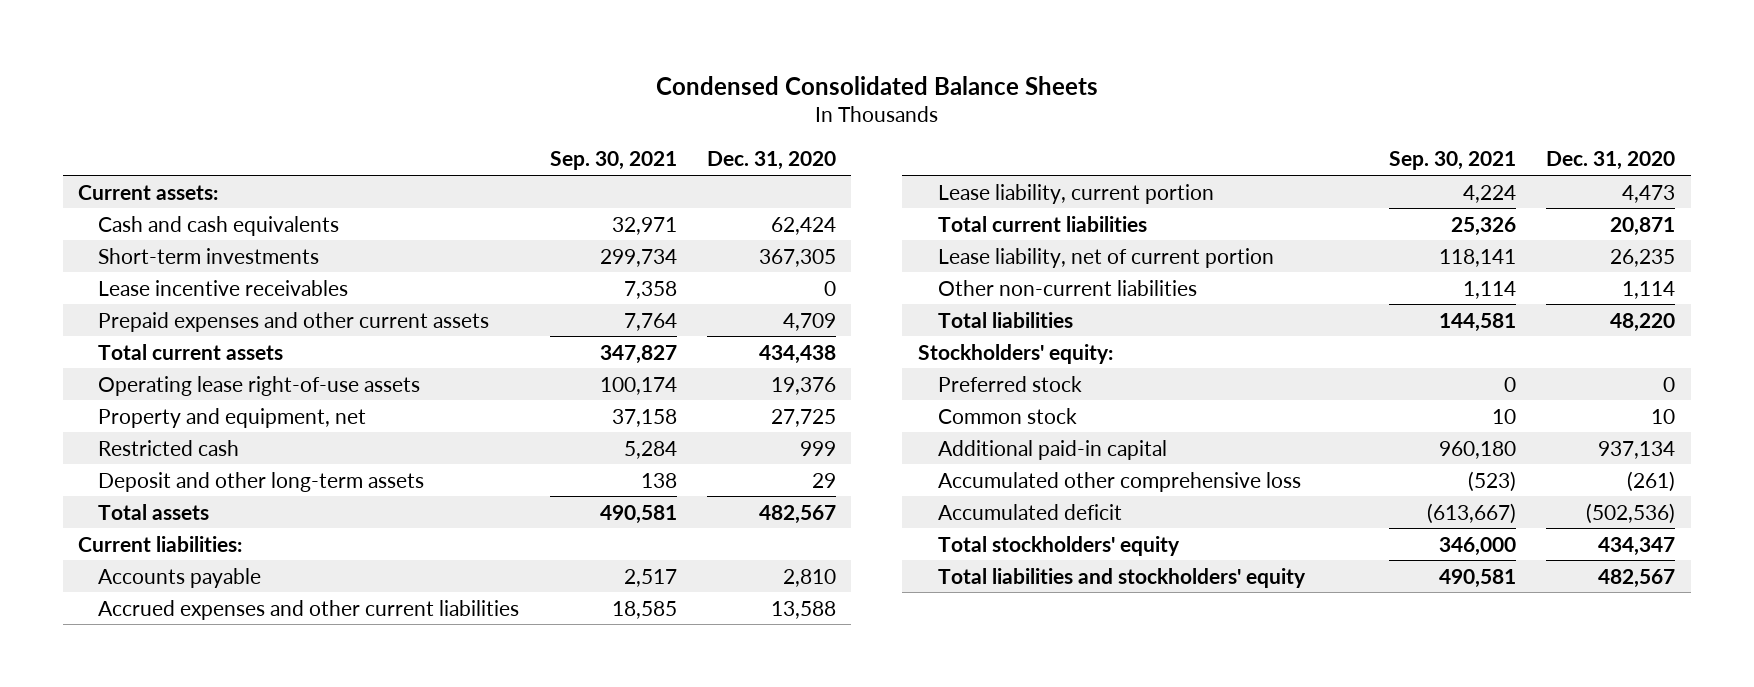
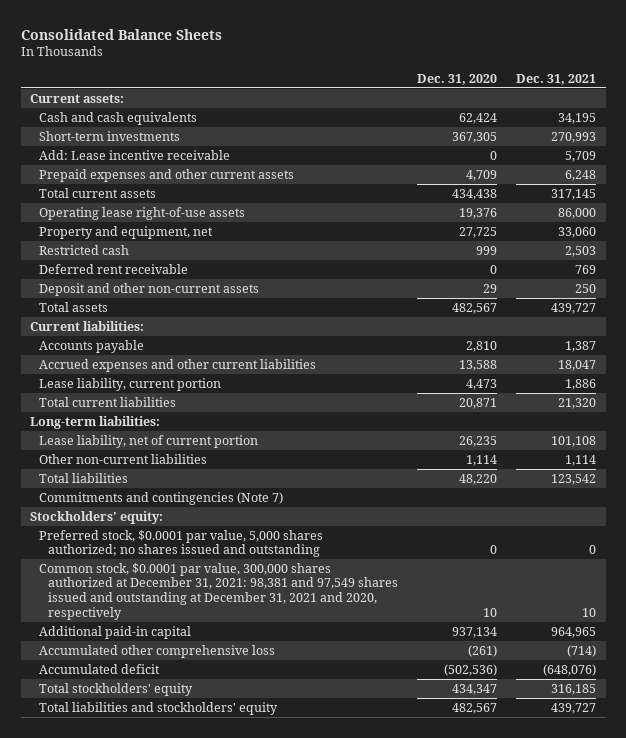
[655,75,1098,95] Condensed Consolidated Balance Sheets -> [20,28,222,40] Consolidated Balance Sheets
[549,151,677,171] Sep. 30, 2021 -> none
none -> [516,73,597,85] Dec. 31, 2021
[98,279,349,296] Lease incentive receivables -> [39,149,231,160] Add: Lease incentive receivable
none -> [39,263,189,274] Deferred rent receivable
[98,471,425,492] Deposit and other long-term assets -> [39,282,260,296] Deposit and other non-current assets
none -> [30,415,161,429] Long-term liabilities:
none -> [39,491,284,505] Commitments and contingencies (Note 7)
[937,375,1082,392] Preferred stock -> [39,529,324,558] Preferred stock, $0.0001 par value, 5,000 shares authorized; no shares issued and outstanding
[937,407,1077,424] Common stock -> [39,562,399,620] Common stock, $0.0001 par value, 300,000 shares authorized at December 31, 2021: 98,381 and 97,549 shares issued and outstanding at December 31, 2021 and 2020, respectively

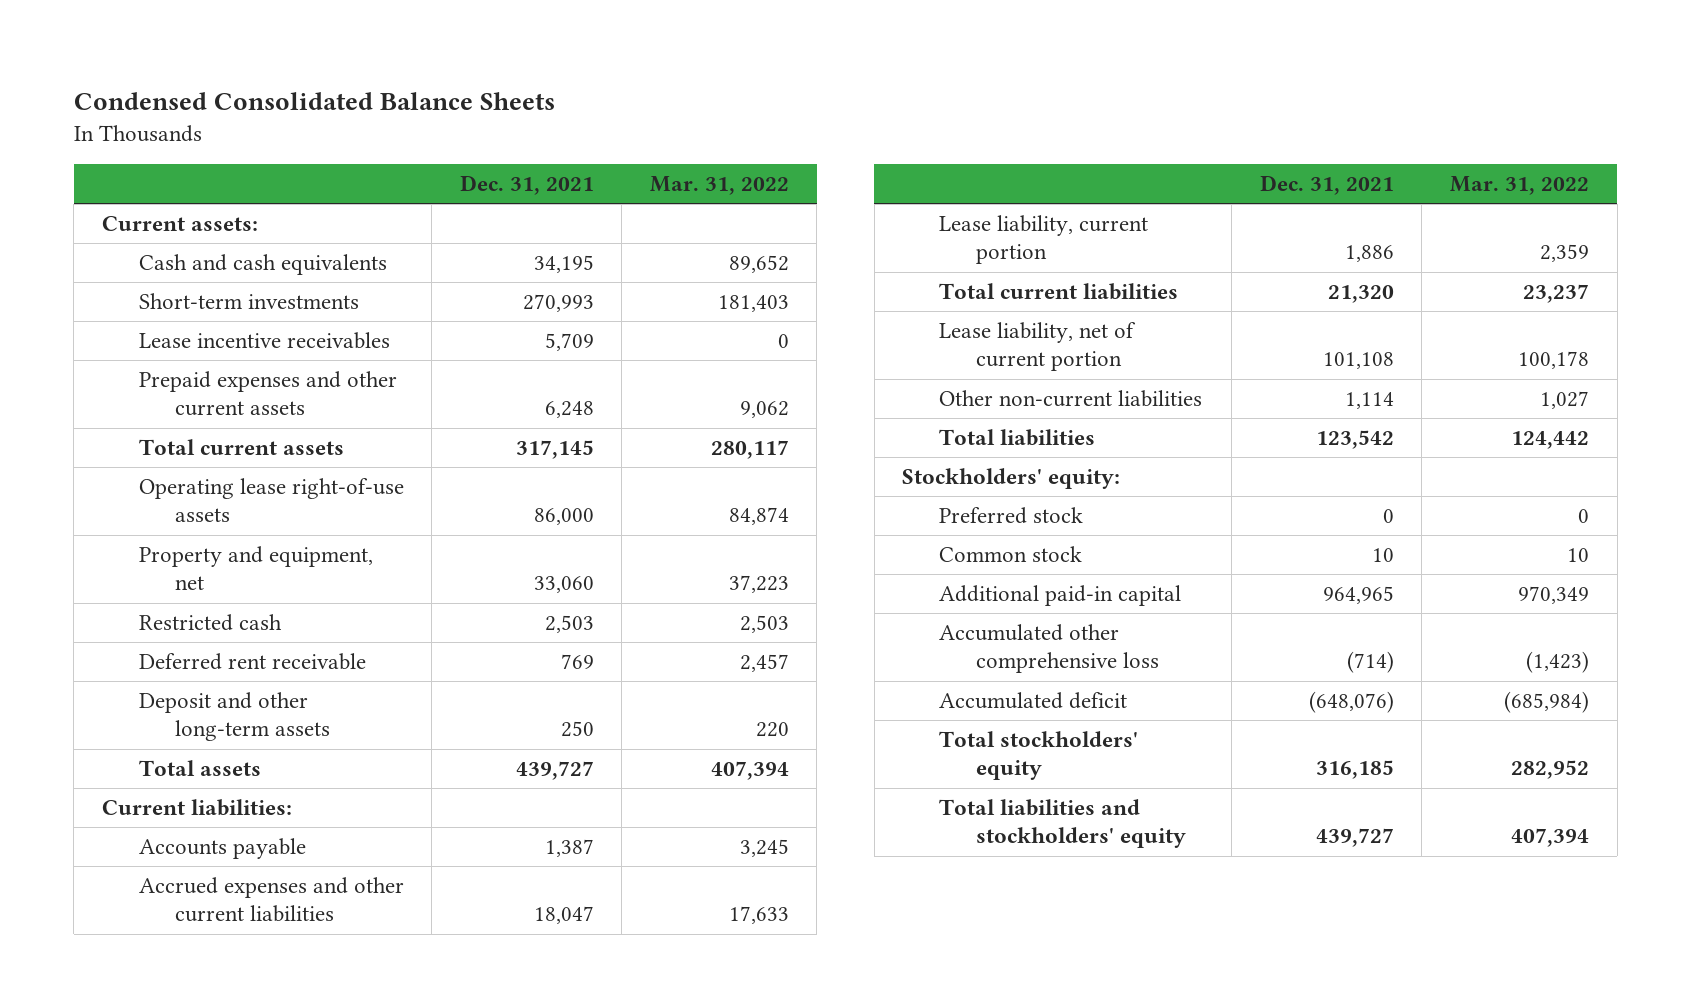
[20,28,222,40] Consolidated Balance Sheets -> [73,91,555,110] Condensed Consolidated Balance Sheets
[417,73,498,85] Dec. 31, 2020 -> none
none -> [649,176,789,196] Mar. 31, 2022
[39,149,231,160] Add: Lease incentive receivable -> [138,332,390,350] Lease incentive receivables
[39,282,260,296] Deposit and other non-current assets -> [138,692,331,742] Deposit and other long-term assets
[30,415,161,429] Long-term liabilities: -> none
[39,491,284,505] Commitments and contingencies (Note 7) -> none
[39,529,324,558] Preferred stock, $0.0001 par value, 5,000 shares authorized; no shares issued and outstanding -> [938,507,1083,525] Preferred stock
[39,562,399,620] Common stock, $0.0001 par value, 300,000 shares authorized at December 31, 2021: 98,381 and 97,549 shares issued and outstanding at December 31, 2021 and 2020, respectively -> [938,546,1082,563] Common stock

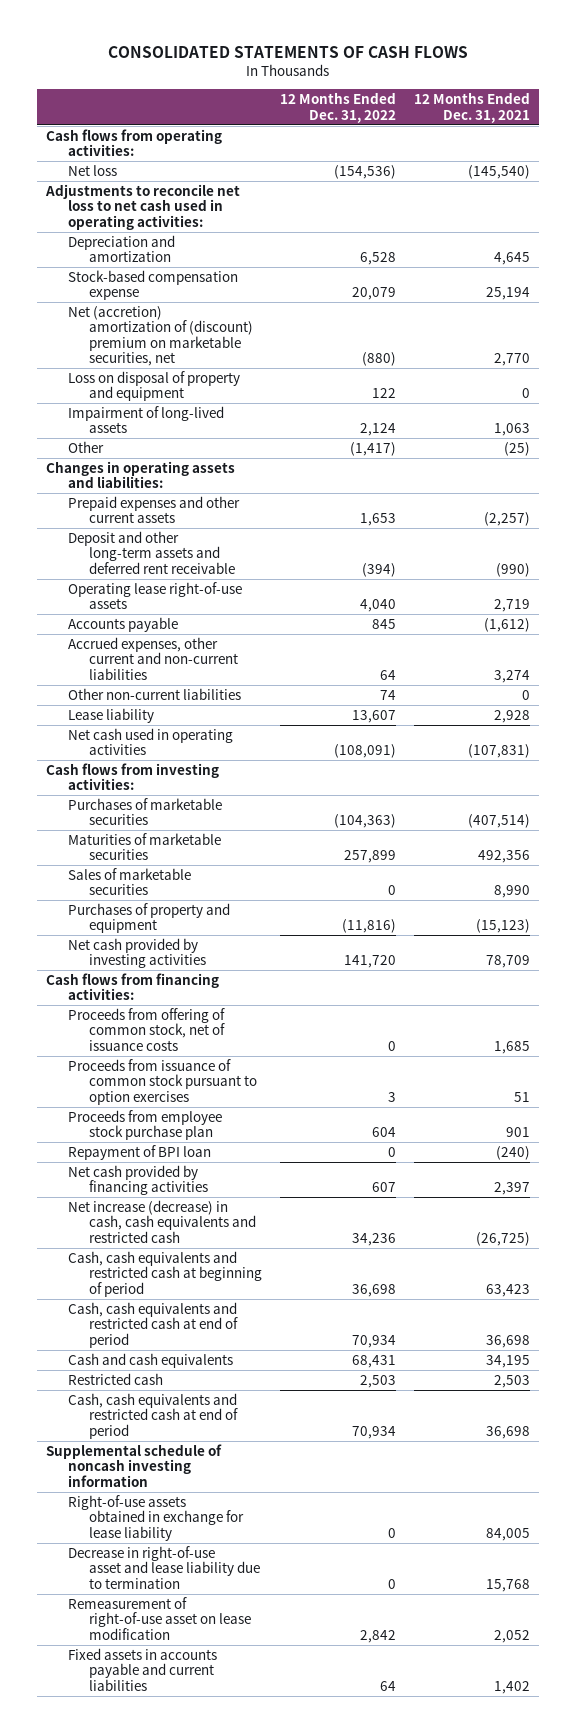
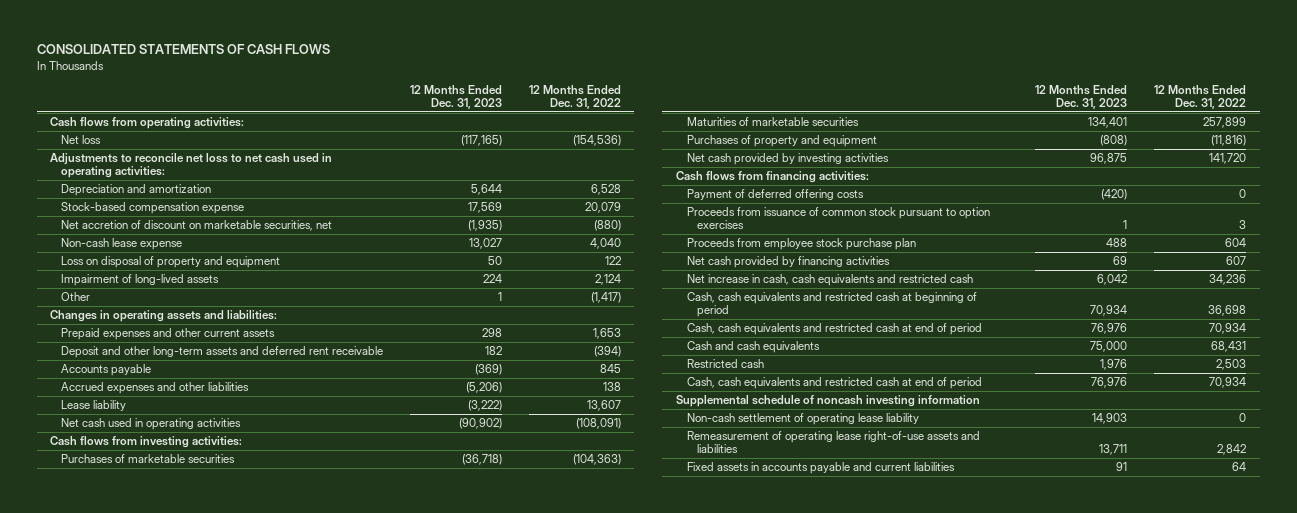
[414,92,531,123] 12 Months Ended Dec. 31, 2021 -> none
none -> [409,84,502,110] 12 Months Ended Dec. 31, 2023
[67,305,253,367] Net (accretion) amortization of (discount) premium on marketable securities, net -> [60,219,332,231] Net accretion of discount on marketable securities, net
none -> [60,237,182,250] Non-cash lease expense
[67,581,242,610] Operating lease right-of-use assets -> none
[67,687,241,700] Other non-current liabilities -> none
[67,636,238,680] Accrued expenses, other current and non-current liabilities -> [60,381,249,394] Accrued expenses and other liabilities
[380,669,397,680] 64 -> [602,381,621,391] 138
[67,867,191,896] Sales of marketable securities -> none
[67,1007,225,1051] Proceeds from offering of common stock, net of issuance costs -> none
none -> [686,188,864,200] Payment of deferred offering costs
[67,1144,211,1160] Repayment of BPI loan -> none
[67,1199,256,1243] Net increase (decrease) in cash, cash equivalents and restricted cash -> [686,273,973,286] Net increase in cash, cash equivalents and restricted cash
[67,1494,244,1541] Right-of-use assets obtained in exchange for lease liability -> none
[67,1545,260,1589] Decrease in right-of-use asset and lease liability due to termination -> none
none -> [686,412,919,425] Non-cash settlement of operating lease liability
[67,1596,251,1640] Remeasurement of right-of-use asset on lease modification -> [686,430,980,454] Remeasurement of operating lease right-of-use assets and liabilities

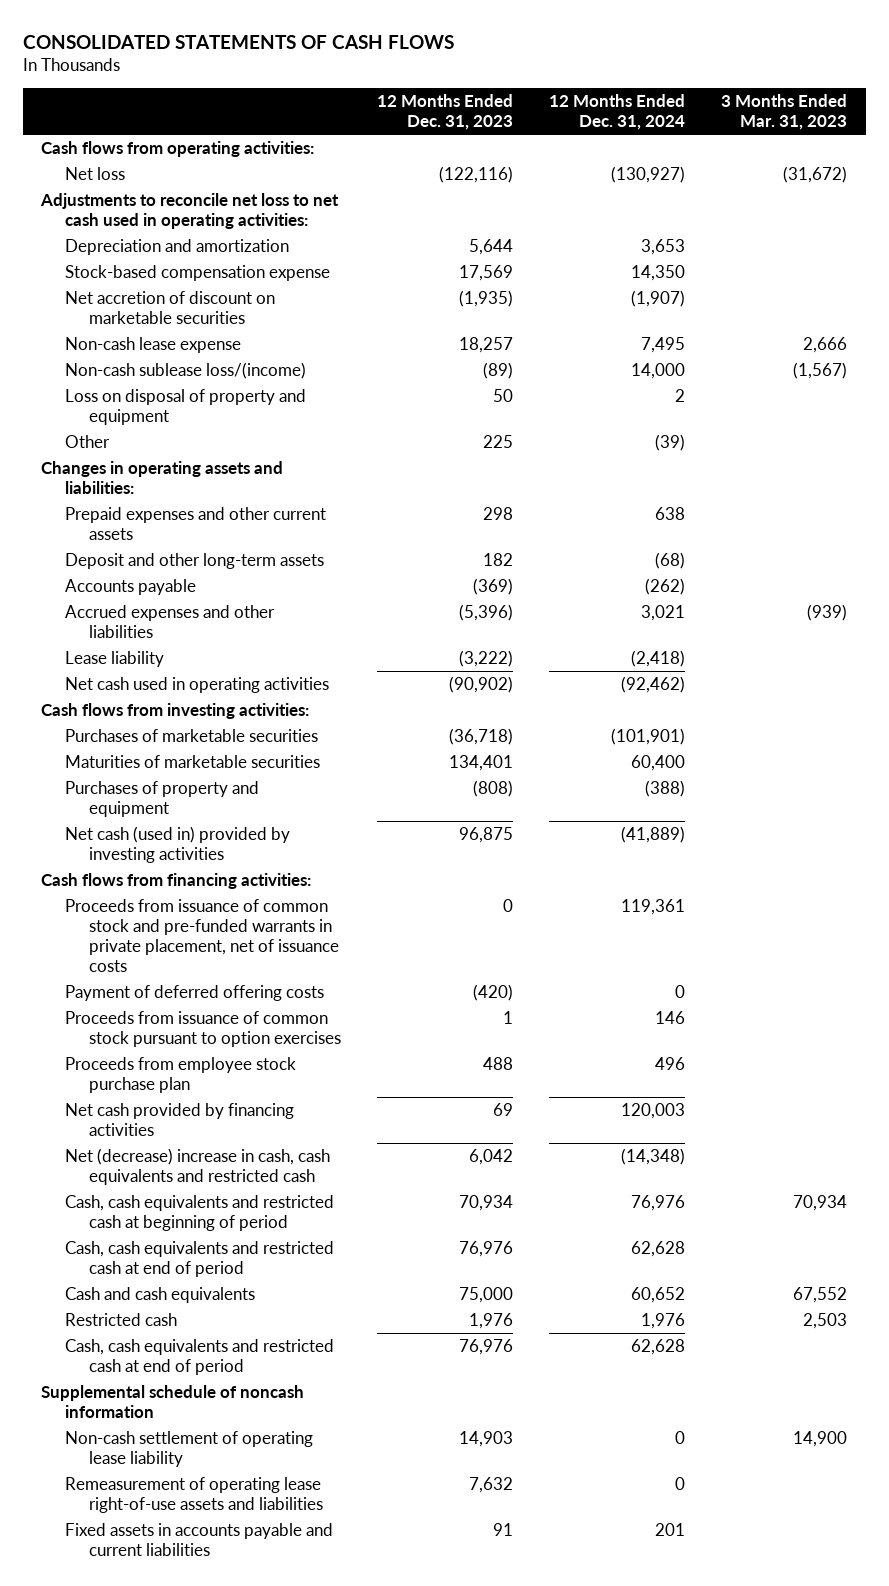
[528,84,621,110] 12 Months Ended Dec. 31, 2022 -> none
none -> [549,94,686,131] 12 Months Ended Dec. 31, 2024
none -> [721,94,848,131] 3 Months Ended Mar. 31, 2023
[460,134,502,146] (117,165) -> [439,166,514,184] (122,116)
[60,219,332,231] Net accretion of discount on marketable securities, net -> [65,291,276,325] Net accretion of discount on marketable securities
[468,237,502,249] 13,027 -> [459,337,514,354] 18,257
none -> [65,362,307,380] Non-cash sublease loss/(income)
[60,273,219,286] Impairment of long-lived assets -> none
[497,291,502,301] 1 -> [483,435,514,449] 225
[60,345,383,358] Deposit and other long-term assets and deferred rent receivable -> [65,553,325,570] Deposit and other long-term assets
[465,381,502,393] (5,206) -> [459,604,514,622] (5,396)
[686,152,889,165] Net cash provided by investing activities -> [65,826,291,864] Net cash (used in) provided by investing activities
none -> [65,899,339,972] Proceeds from issuance of common stock and pre-funded warrants in private placement, net of issuance costs
[686,273,973,286] Net increase in cash, cash equivalents and restricted cash -> [65,1148,331,1186] Net (decrease) increase in cash, cash equivalents and restricted cash
[675,394,980,407] Supplemental schedule of noncash investing information -> [41,1385,305,1419] Supplemental schedule of noncash information
[1099,444,1128,456] 13,711 -> [469,1477,514,1494] 7,632

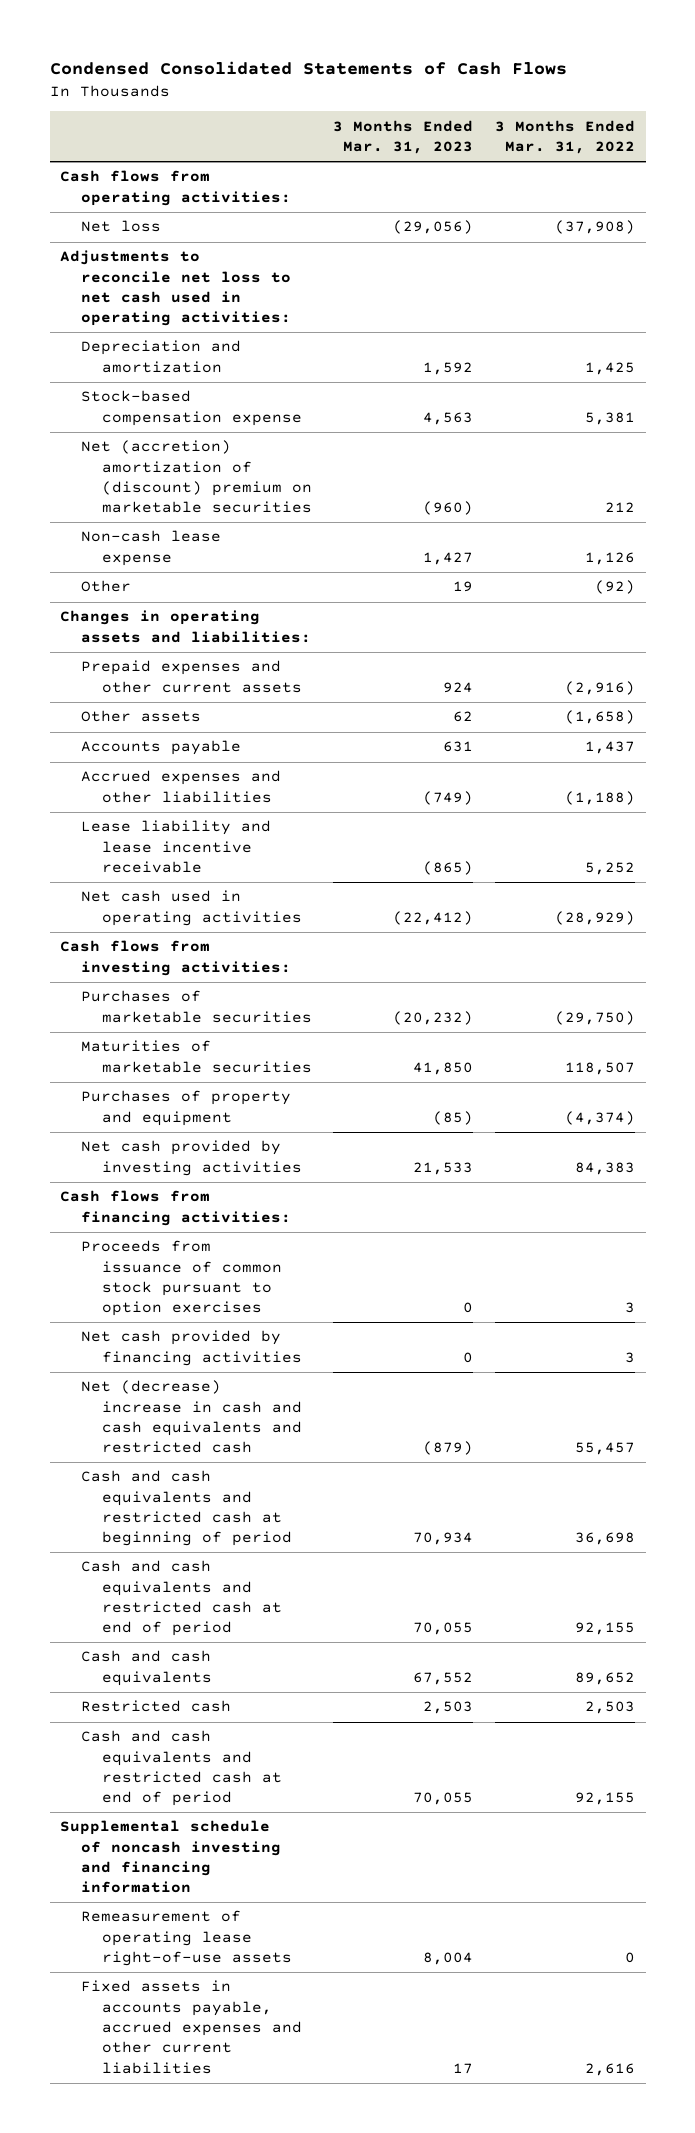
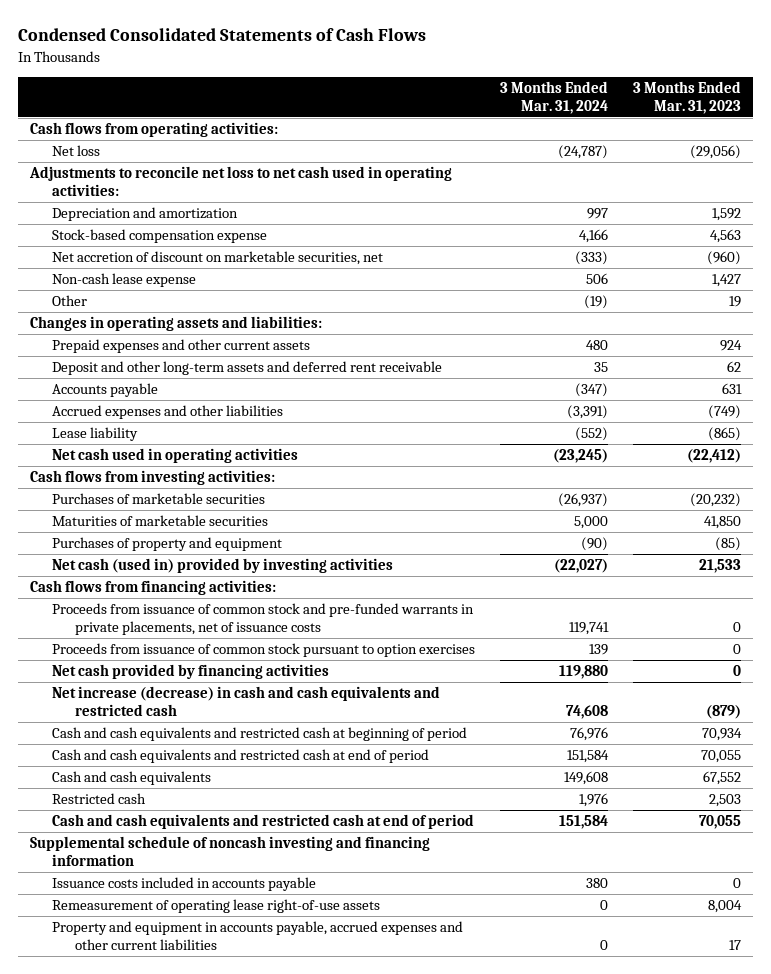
[494,119,635,155] 3 Months Ended Mar. 31, 2022 -> none
none -> [500,81,609,115] 3 Months Ended Mar. 31, 2024
[81,440,313,514] Net (accretion) amortization of (discount) premium on marketable securities -> [52,251,384,266] Net accretion of discount on marketable securities, net
[81,710,202,723] Other assets -> none
none -> [52,361,443,376] Deposit and other long-term assets and deferred rent receivable
[81,820,272,874] Lease liability and lease incentive receivable -> [52,427,139,442] Lease liability
[81,1140,303,1176] Net cash provided by investing activities -> [52,558,394,574] Net cash (used in) provided by investing activities
none -> [52,603,475,635] Proceeds from issuance of common stock and pre-funded warrants in private placements, net of issuance costs
[81,1380,303,1454] Net (decrease) increase in cash and cash equivalents and restricted cash -> [52,686,441,716] Net increase (decrease) in cash and cash equivalents and restricted cash
none -> [52,877,317,892] Issuance costs included in accounts payable
[81,1980,303,2074] Fixed assets in accounts payable, accrued expenses and other current liabilities -> [52,921,464,950] Property and equipment in accounts payable, accrued expenses and other current liabilities

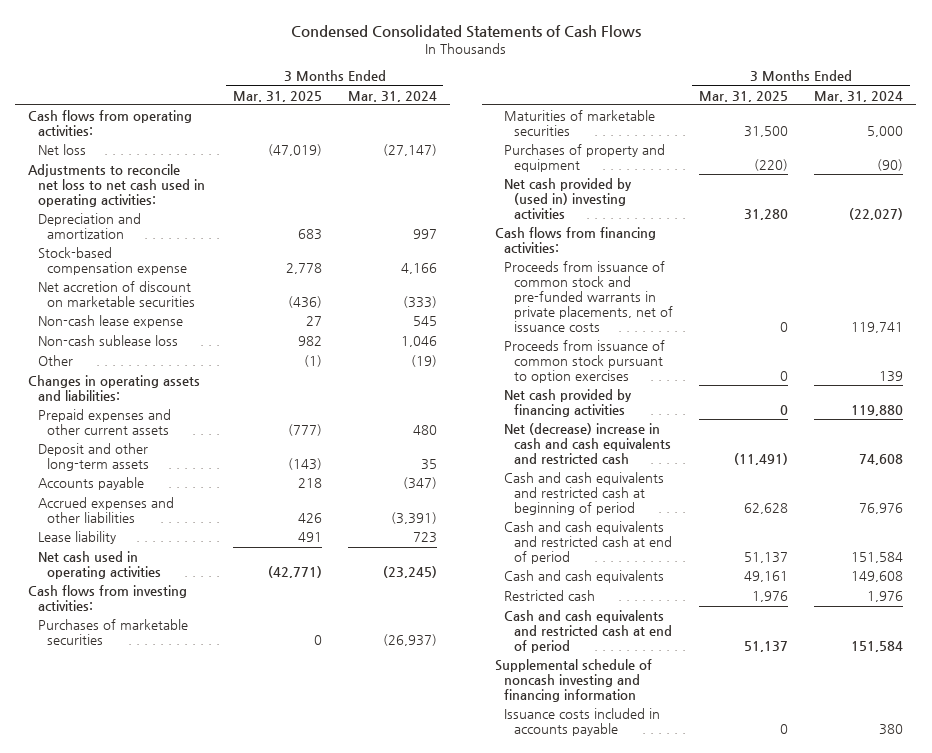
[632,81,741,115] 3 Months Ended Mar. 31, 2023 -> none
none -> [232,90,322,102] Mar. 31, 2025
[558,145,609,160] (24,787) -> [382,144,437,157] (27,147)
[52,251,384,266] Net accretion of discount on marketable securities, net -> [37,281,196,308] Net accretion of discount on marketable securities
[586,273,609,285] 506 -> [412,316,437,327] 545
none -> [37,335,178,347] Non-cash sublease loss
[52,361,443,376] Deposit and other long-term assets and deferred rent receivable -> [37,443,150,472] Deposit and other long-term assets
[575,427,609,442] (552) -> [412,532,437,544] 723
[52,558,394,574] Net cash (used in) provided by investing activities -> [504,178,633,220] Net cash provided by (used in) investing activities
[52,686,441,716] Net increase (decrease) in cash and cash equivalents and restricted cash -> [504,423,671,465] Net (decrease) increase in cash and cash equivalents and restricted cash
[52,899,381,914] Remeasurement of operating lease right-of-use assets -> none
[52,921,464,950] Property and equipment in accounts payable, accrued expenses and other current liabilities -> none

